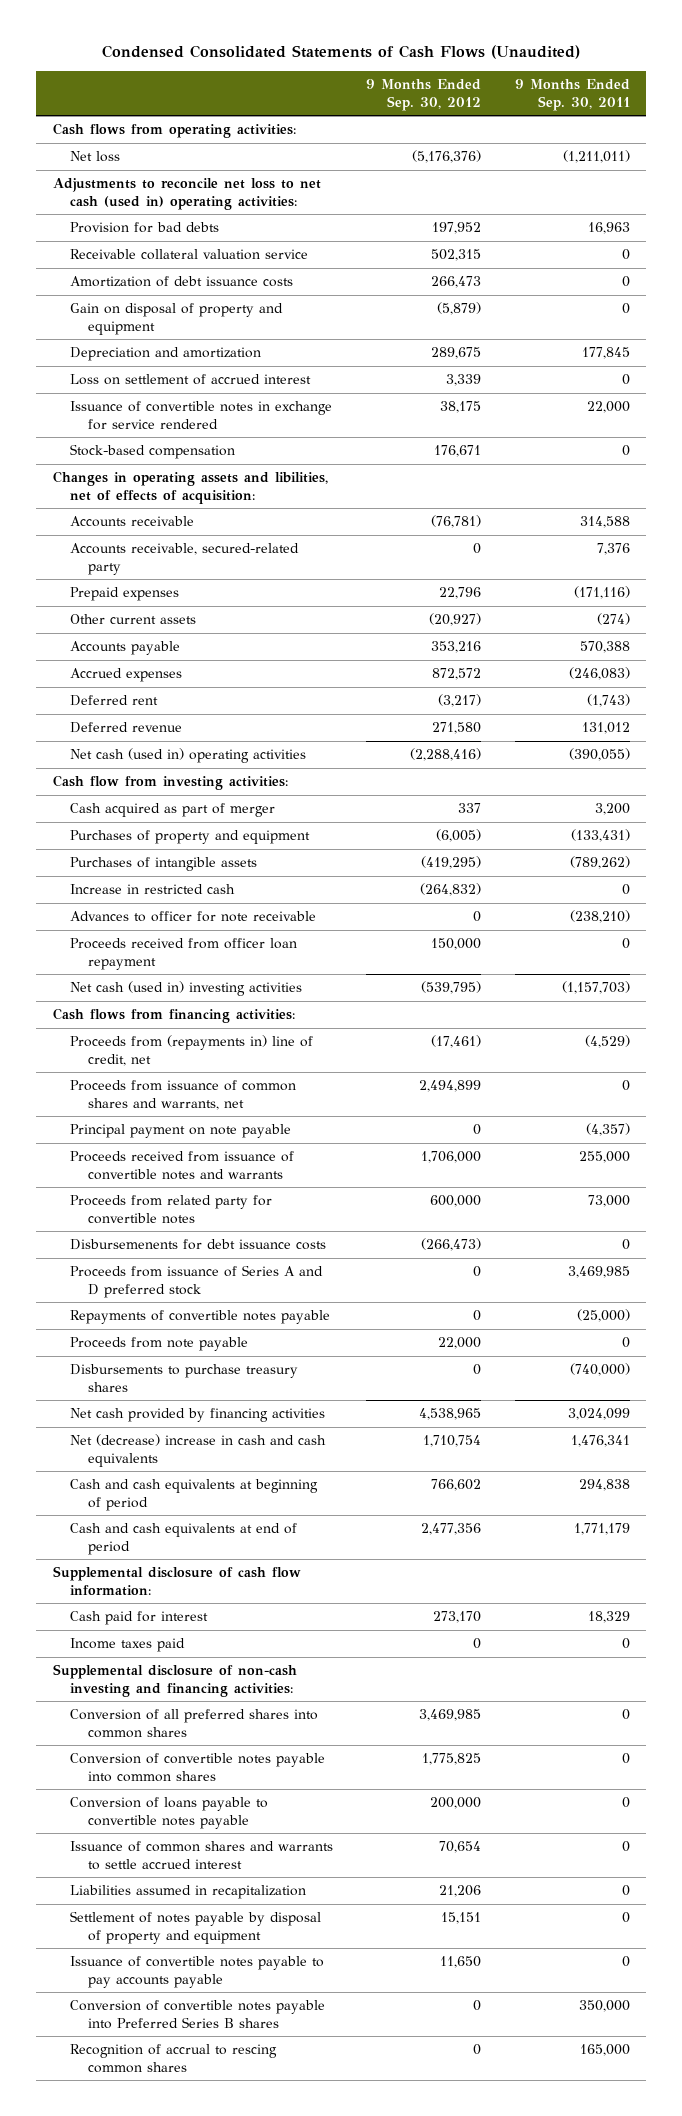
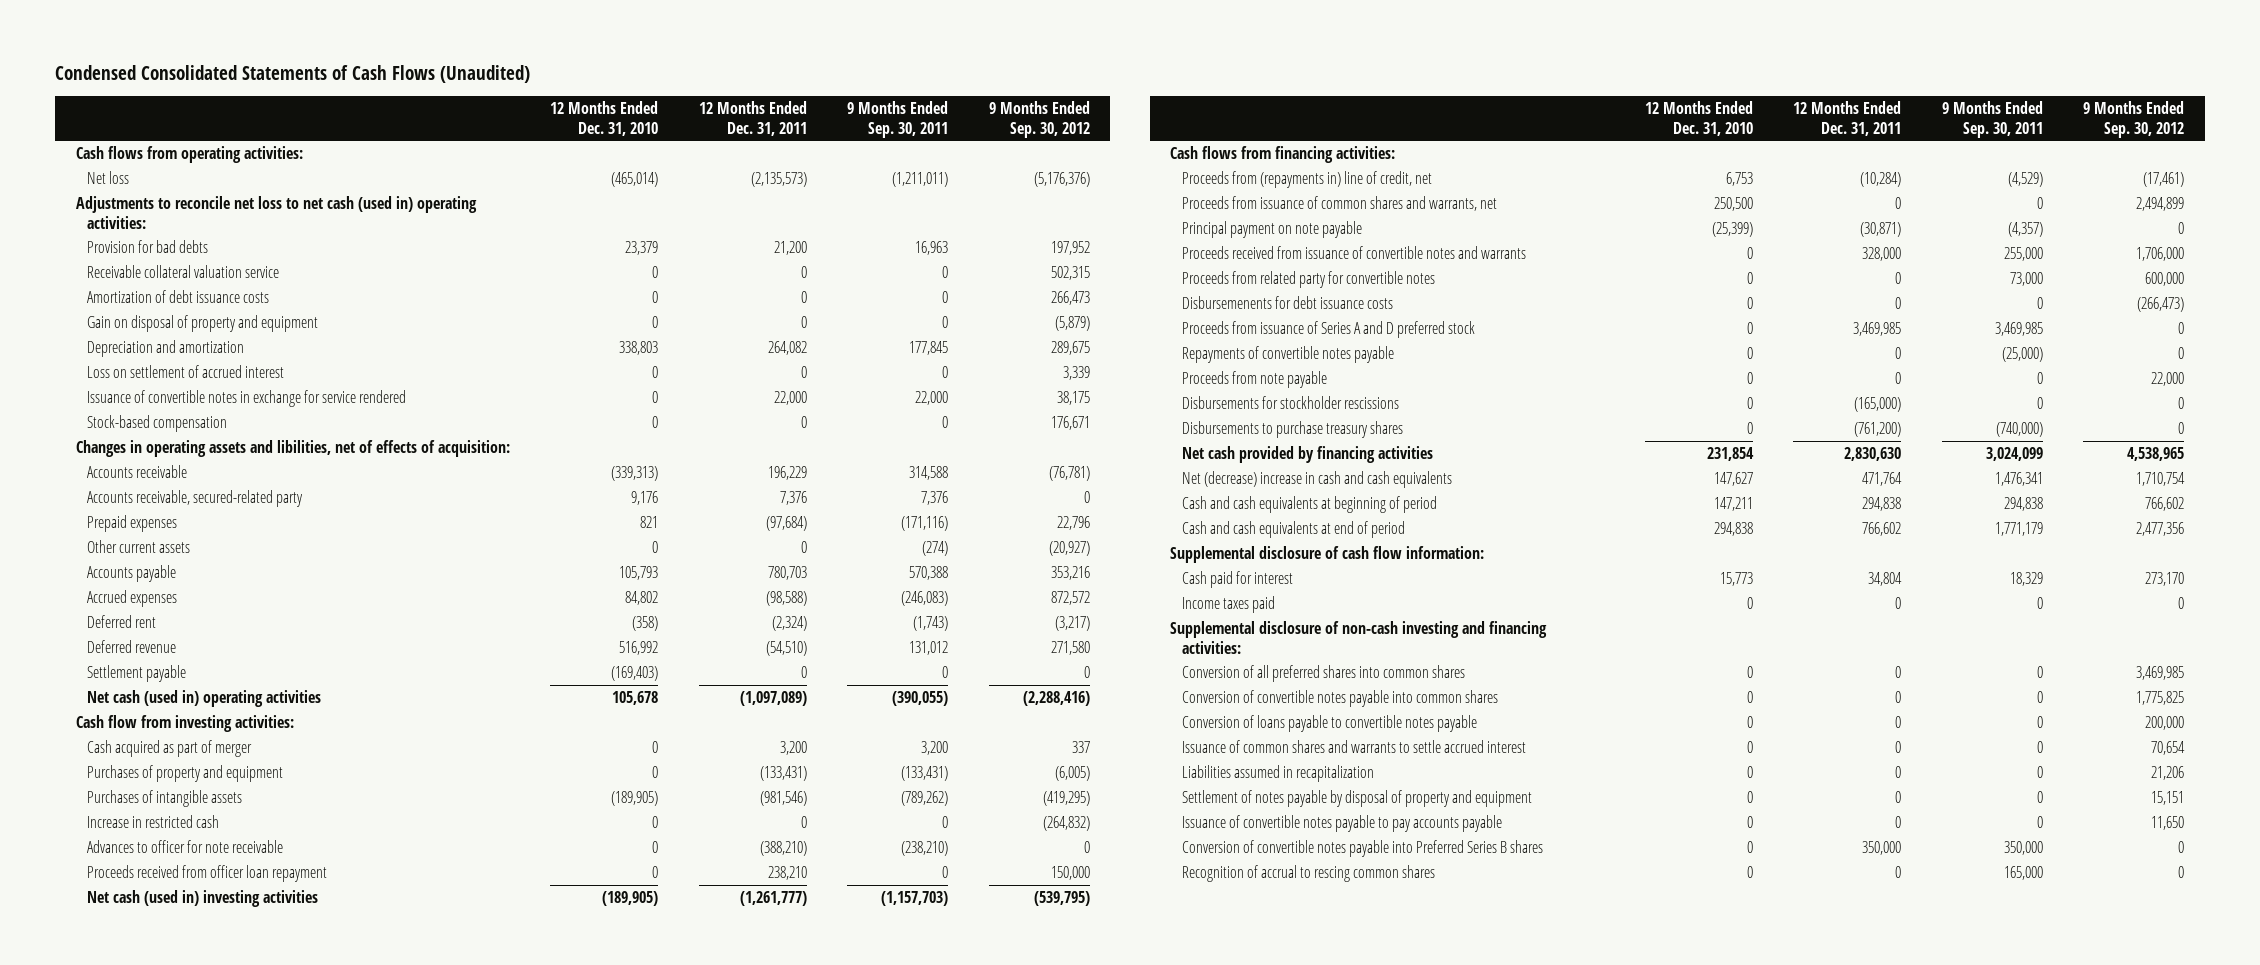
none -> [550,101,659,136] 12 Months Ended Dec. 31, 2010
none -> [698,101,807,136] 12 Months Ended Dec. 31, 2011
none -> [87,664,187,682] Settlement payable
none -> [1182,395,1400,409] Disbursements for stockholder rescissions

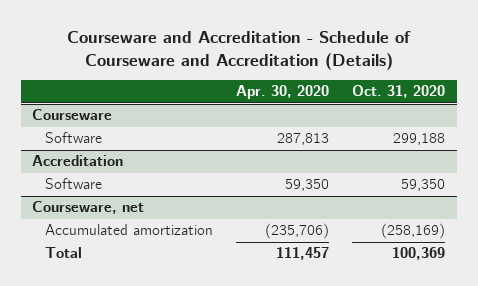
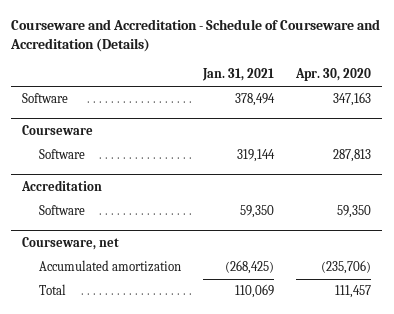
[352,85,446,99] Oct. 31, 2020 -> none
none -> [202,68,275,82] Jan. 31, 2021
none -> [22,93,69,104] Software

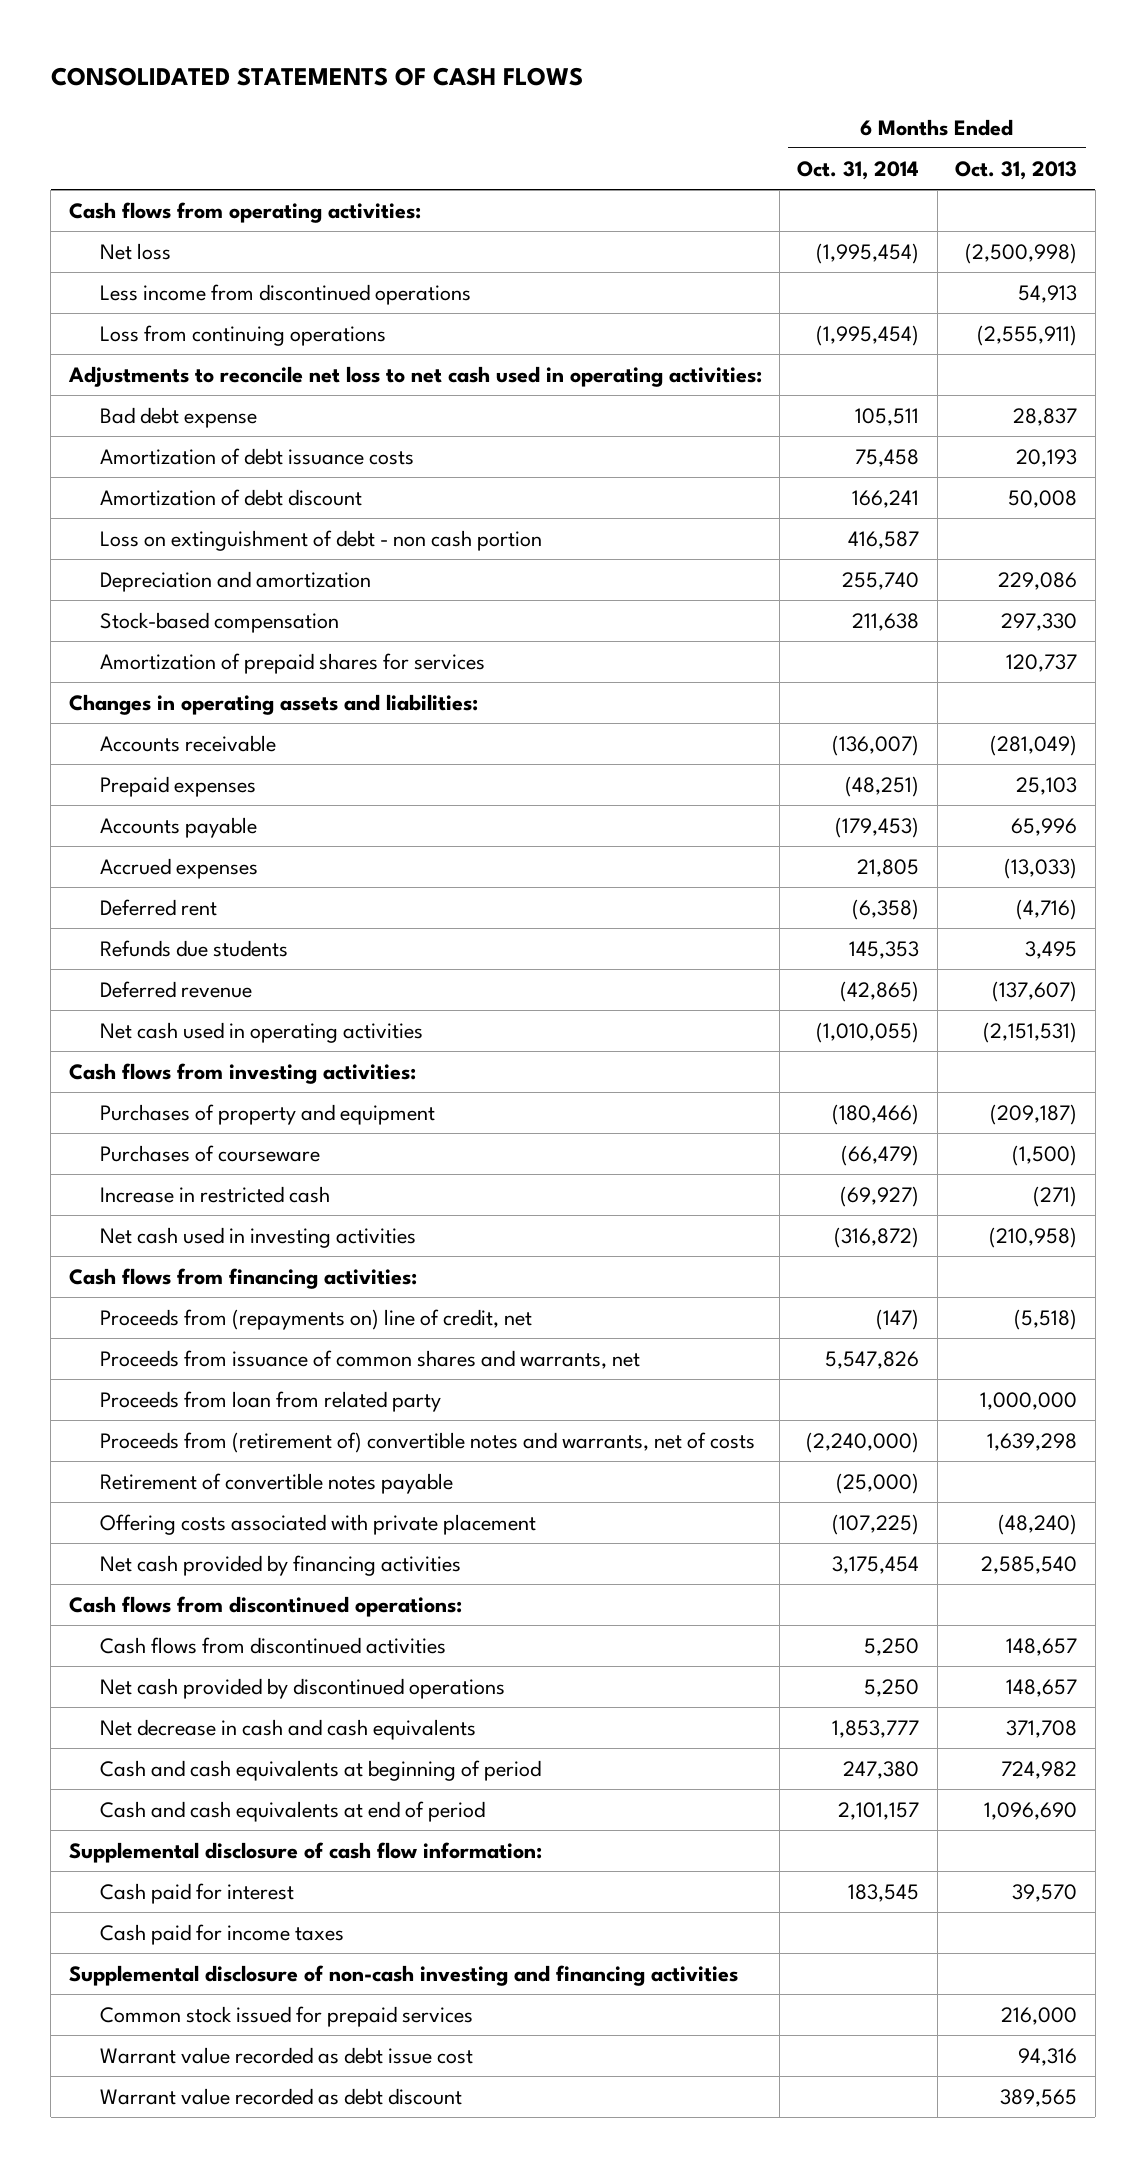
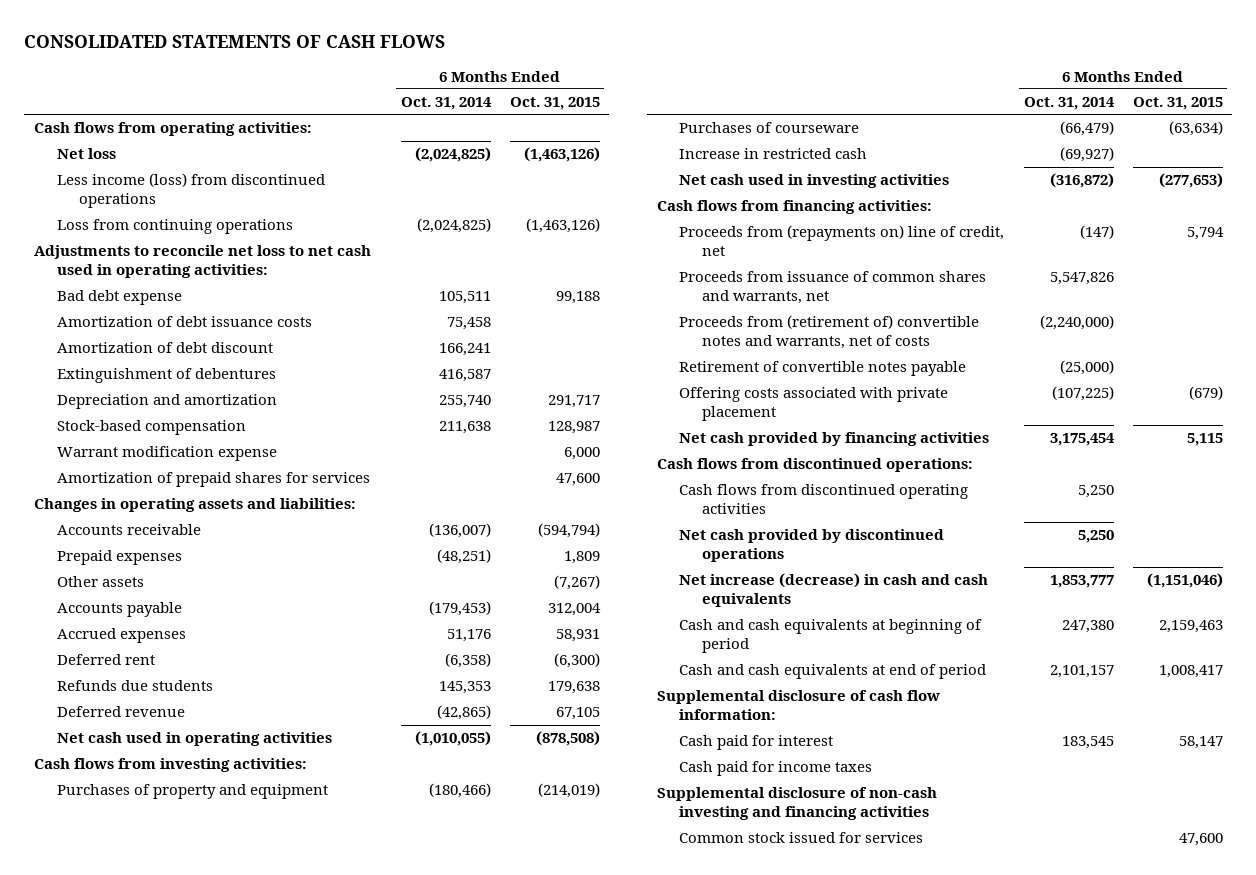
[955,160,1078,180] Oct. 31, 2013 -> none
none -> [509,97,600,111] Oct. 31, 2015
[816,242,920,264] (1,995,454) -> [414,147,491,163] (2,024,825)
[99,283,471,305] Less income from discontinued operations -> [56,173,325,209] Less income (loss) from discontinued operations
[816,324,920,346] (1,995,454) -> [416,218,491,234] (2,024,825)
[99,529,542,551] Loss on extinguishment of debt - non cash portion -> [56,368,276,384] Extinguishment of debentures
none -> [56,446,277,462] Warrant modification expense
none -> [56,576,144,588] Other assets
[857,858,920,877] 21,805 -> [446,629,491,643] 51,176
[99,1390,441,1412] Proceeds from loan from related party -> none
[99,1636,446,1654] Cash flows from discontinued activities -> [679,484,969,515] Cash flows from discontinued operating activities
[99,1718,476,1740] Net decrease in cash and cash equivalents -> [679,573,989,608] Net increase (decrease) in cash and cash equivalents
[99,2046,473,2064] Warrant value recorded as debt issue cost -> none
[99,2087,462,2105] Warrant value recorded as debt discount -> none
[99,2005,473,2027] Common stock issued for prepaid services -> [679,832,924,844] Common stock issued for services

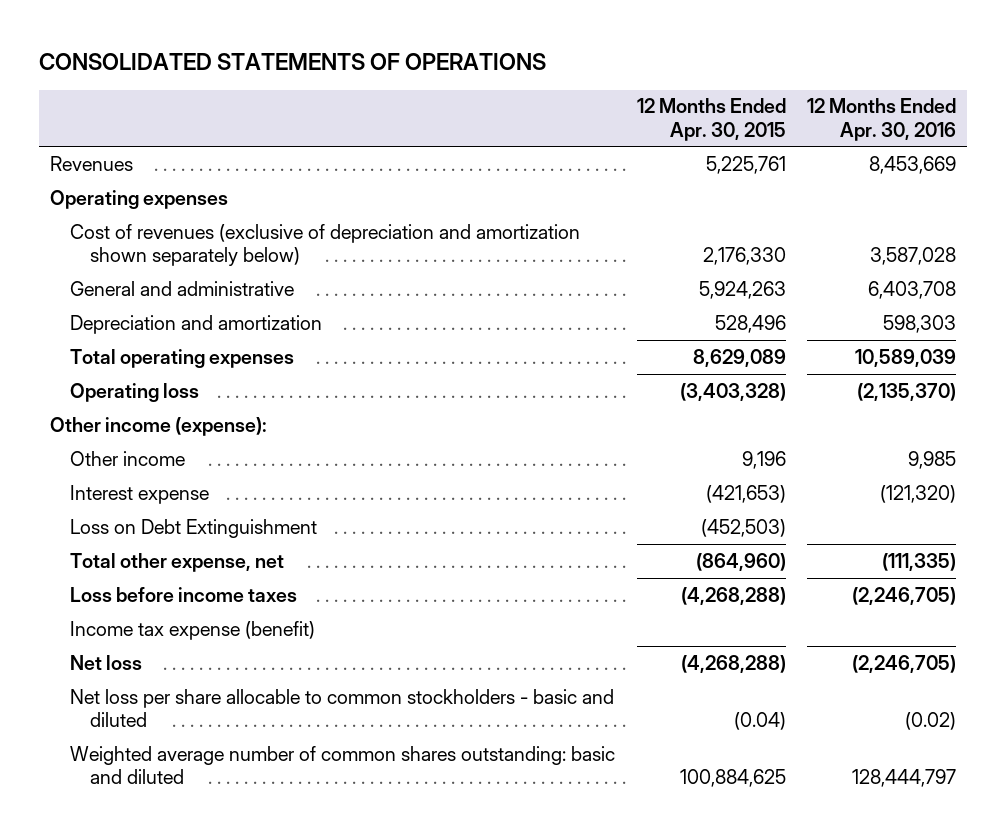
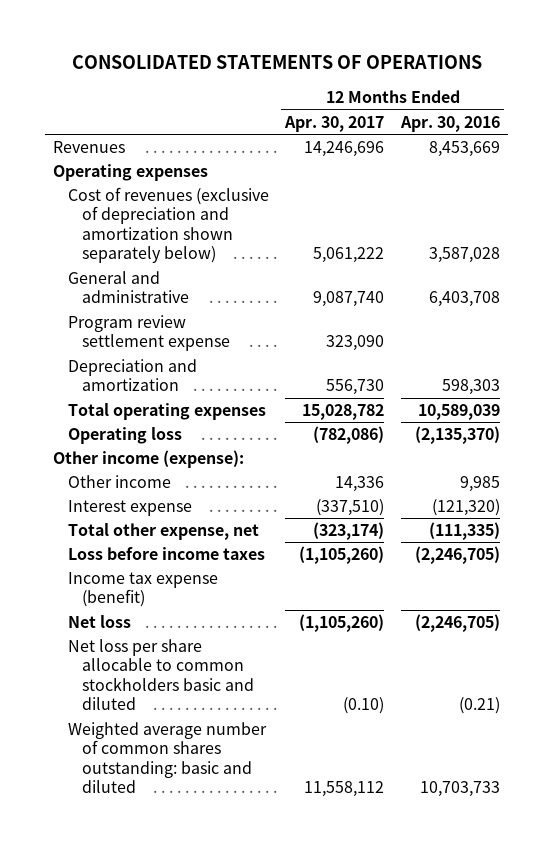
[636,98,786,141] 12 Months Ended Apr. 30, 2015 -> none
none -> [284,115,385,132] Apr. 30, 2017
none -> [67,314,230,352] Program review settlement expense
[70,518,318,538] Loss on Debt Extinguishment -> none
[70,688,615,728] Net loss per share allocable to common stockholders - basic and diluted -> [67,638,254,711] Net loss per share allocable to common stockholders basic and diluted
[905,712,957,731] (0.02) -> [459,697,501,715] (0.21)
[852,769,957,788] 128,444,797 -> [420,781,501,798] 10,703,733

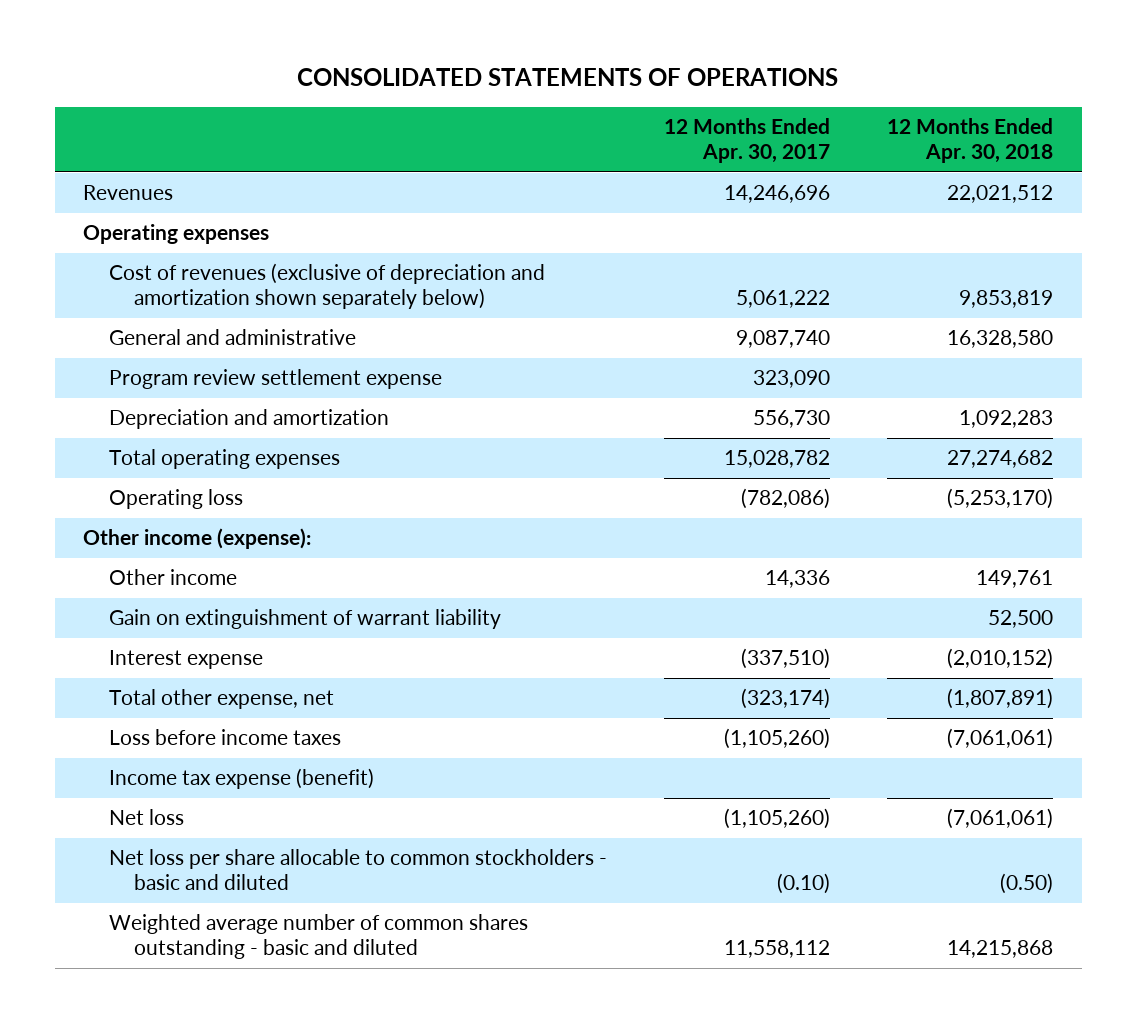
[400,115,501,132] Apr. 30, 2016 -> none
none -> [887,117,1054,163] 12 Months Ended Apr. 30, 2018
none -> [108,609,501,630] Gain on extinguishment of warrant liability
[67,638,254,711] Net loss per share allocable to common stockholders basic and diluted -> [108,849,607,891] Net loss per share allocable to common stockholders - basic and diluted
[67,721,267,794] Weighted average number of common shares outstanding: basic and diluted -> [108,914,528,960] Weighted average number of common shares outstanding - basic and diluted

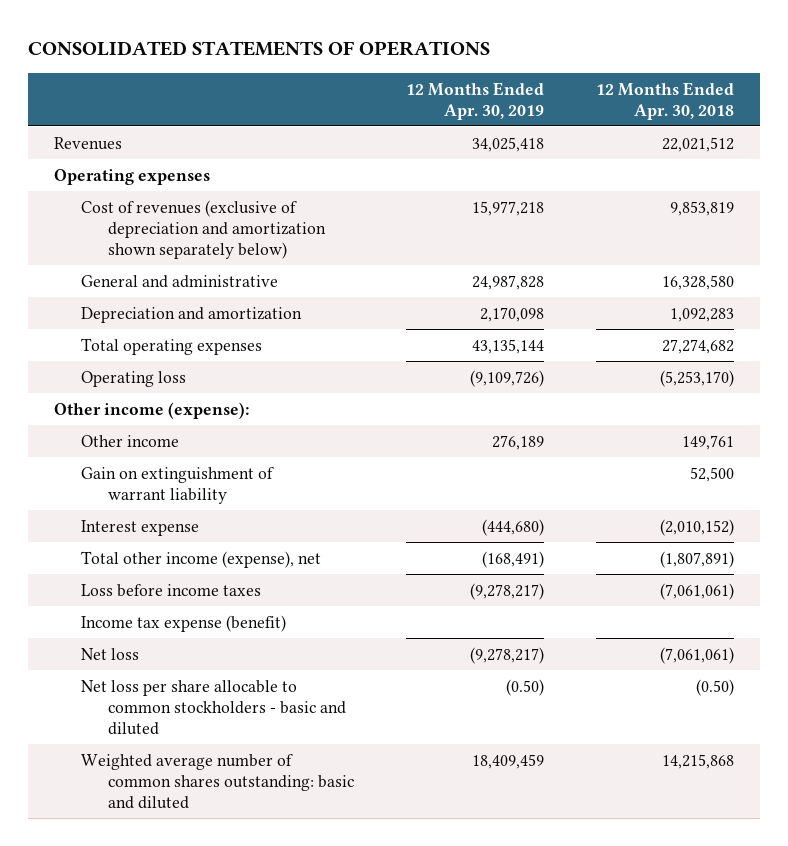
[663,117,830,163] 12 Months Ended Apr. 30, 2017 -> none
none -> [405,81,544,120] 12 Months Ended Apr. 30, 2019
[108,369,442,390] Program review settlement expense -> none
[108,689,334,710] Total other expense, net -> [80,550,321,568] Total other income (expense), net
[108,914,528,960] Weighted average number of common shares outstanding - basic and diluted -> [80,753,354,809] Weighted average number of common shares outstanding: basic and diluted

